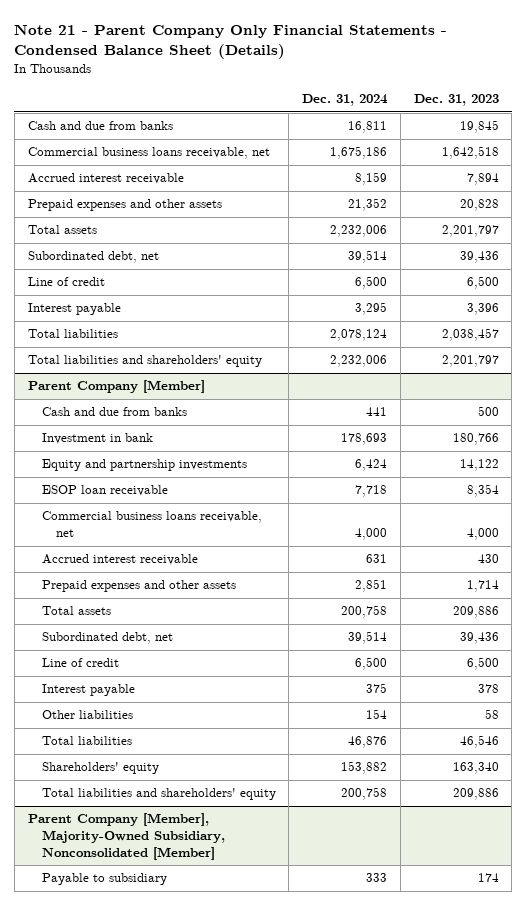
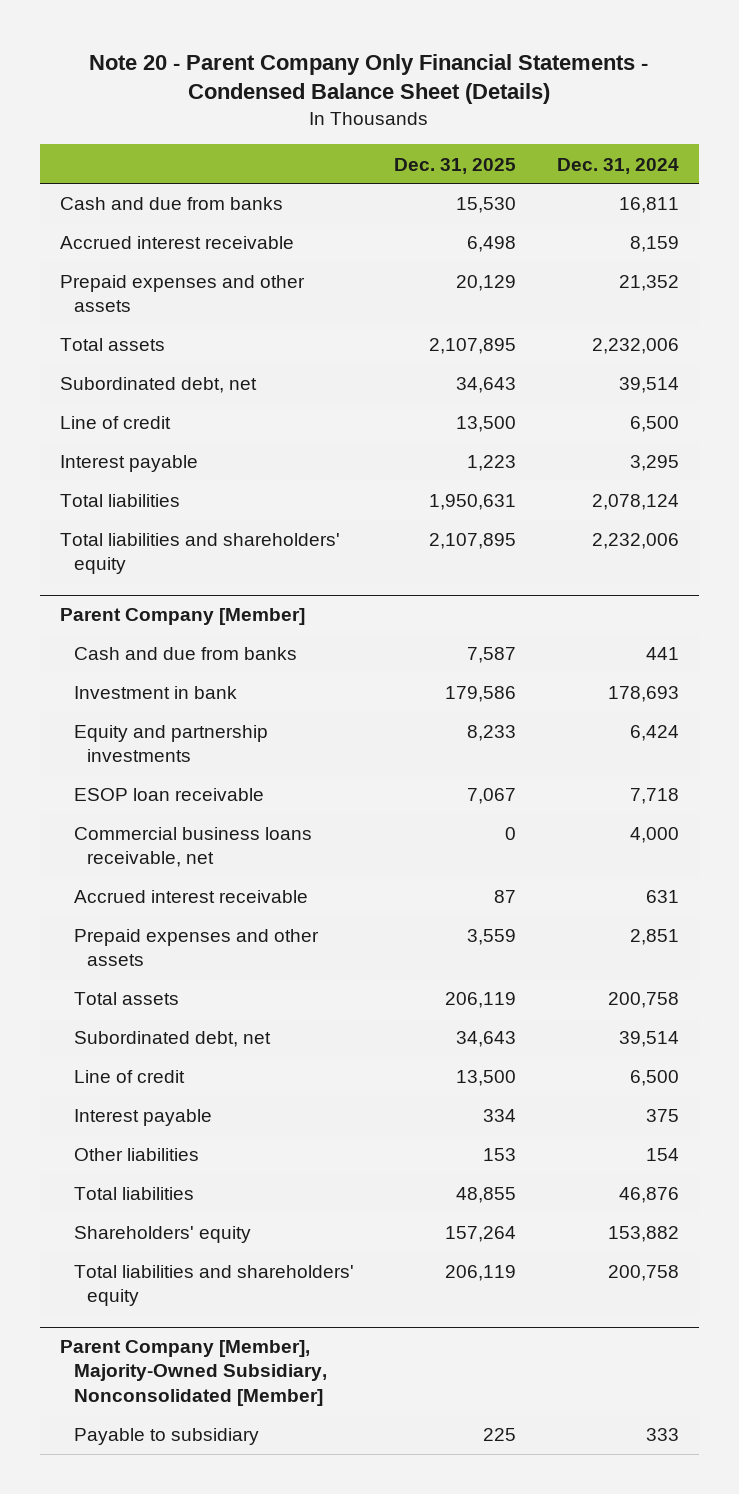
[14,23,448,60] Note 21 - Parent Company Only Financial Statements - Condensed Balance Sheet (Details) -> [89,53,649,105] Note 20 - Parent Company Only Financial Statements - Condensed Balance Sheet (Details)
[413,94,499,107] Dec. 31, 2023 -> none
none -> [394,157,517,174] Dec. 31, 2025
[27,147,270,160] Commercial business loans receivable, net -> none

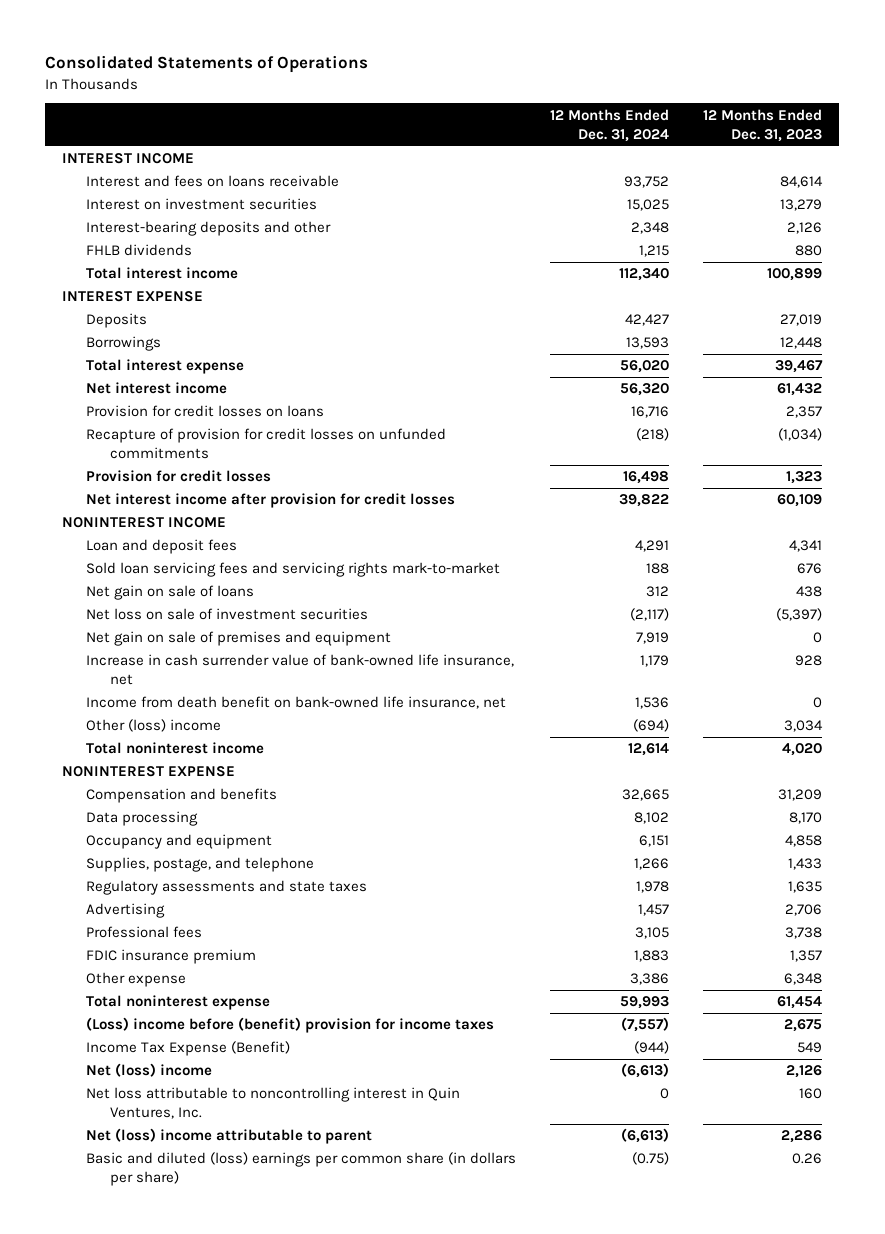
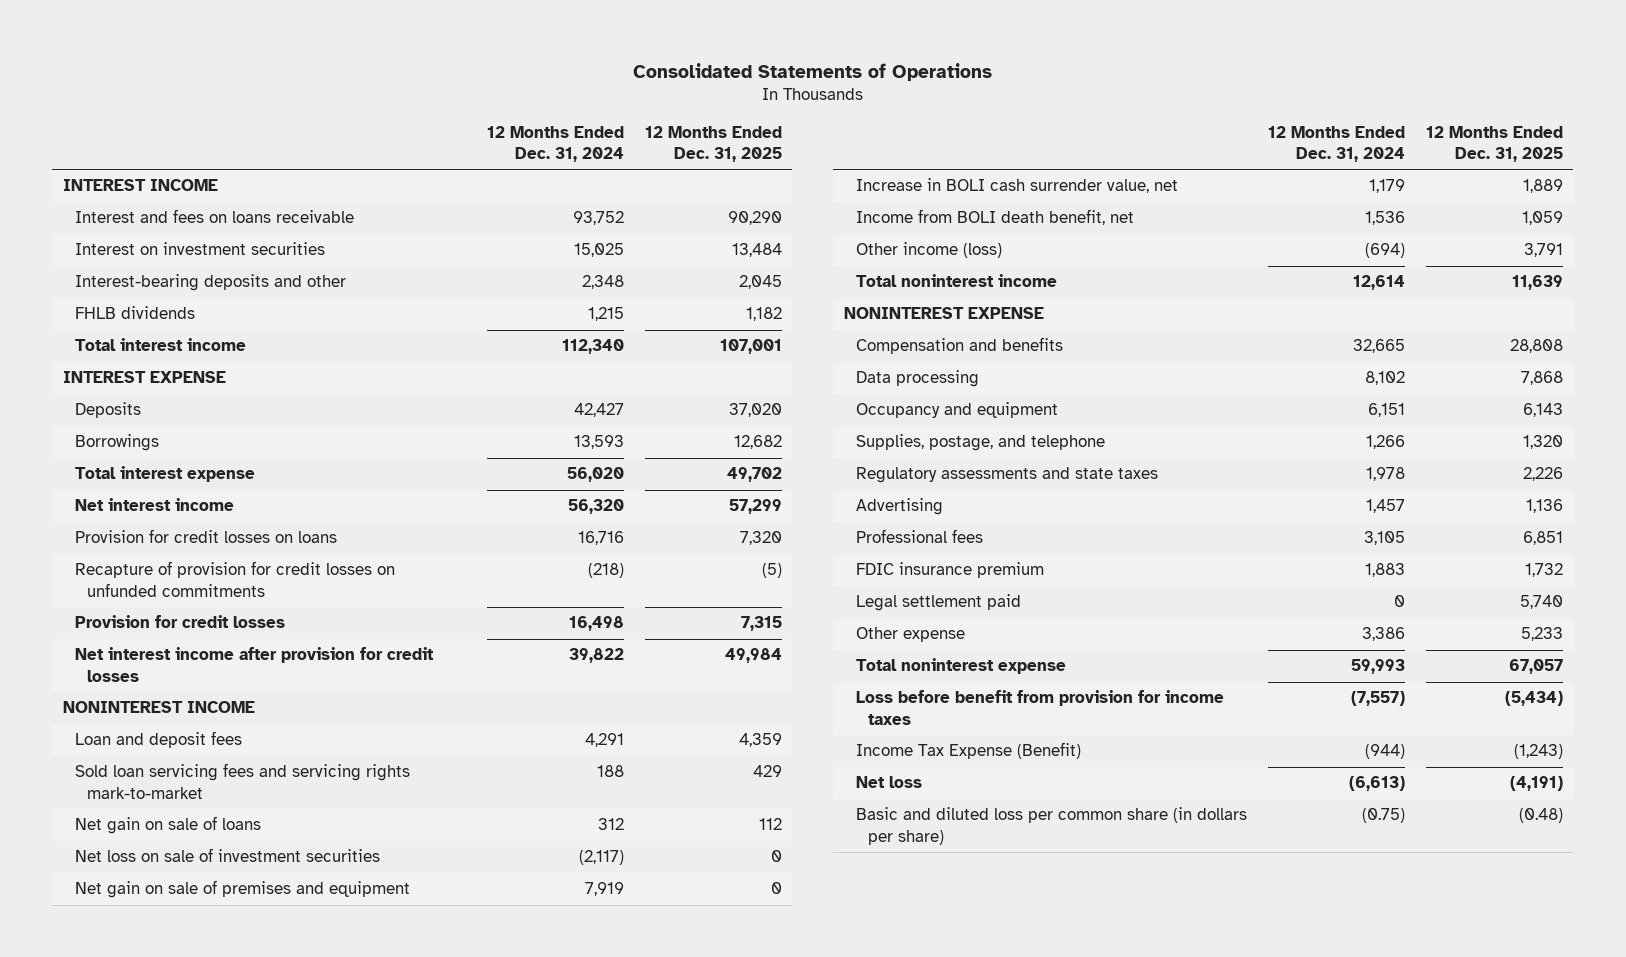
[703,108,823,142] 12 Months Ended Dec. 31, 2023 -> none
none -> [644,125,782,162] 12 Months Ended Dec. 31, 2025
[86,654,515,686] Increase in cash surrender value of bank-owned life insurance, net -> [855,178,1178,194] Increase in BOLI cash surrender value, net
[86,696,507,710] Income from death benefit on bank-owned life insurance, net -> [855,209,1134,226] Income from BOLI death benefit, net
[86,719,222,733] Other (loss) income -> [855,242,1002,259] Other income (loss)
none -> [855,594,1021,612] Legal settlement paid
[86,1017,495,1034] (Loss) income before (benefit) provision for income taxes -> [855,690,1224,725] Loss before benefit from provision for income taxes
[86,1063,213,1078] Net (loss) income -> none
[86,1087,461,1120] Net loss attributable to noncontrolling interest in Quin Ventures, Inc. -> none
[86,1128,373,1145] Net (loss) income attributable to parent -> [855,776,922,789] Net loss
[86,1152,517,1187] Basic and diluted (loss) earnings per common share (in dollars per share) -> [855,807,1247,845] Basic and diluted loss per common share (in dollars per share)

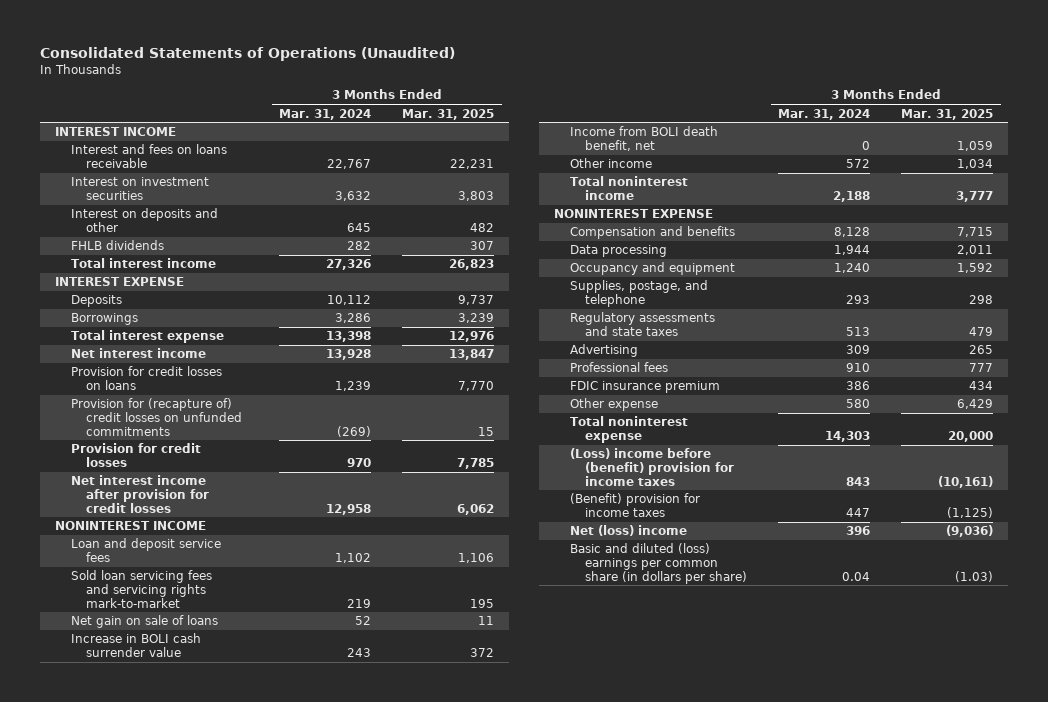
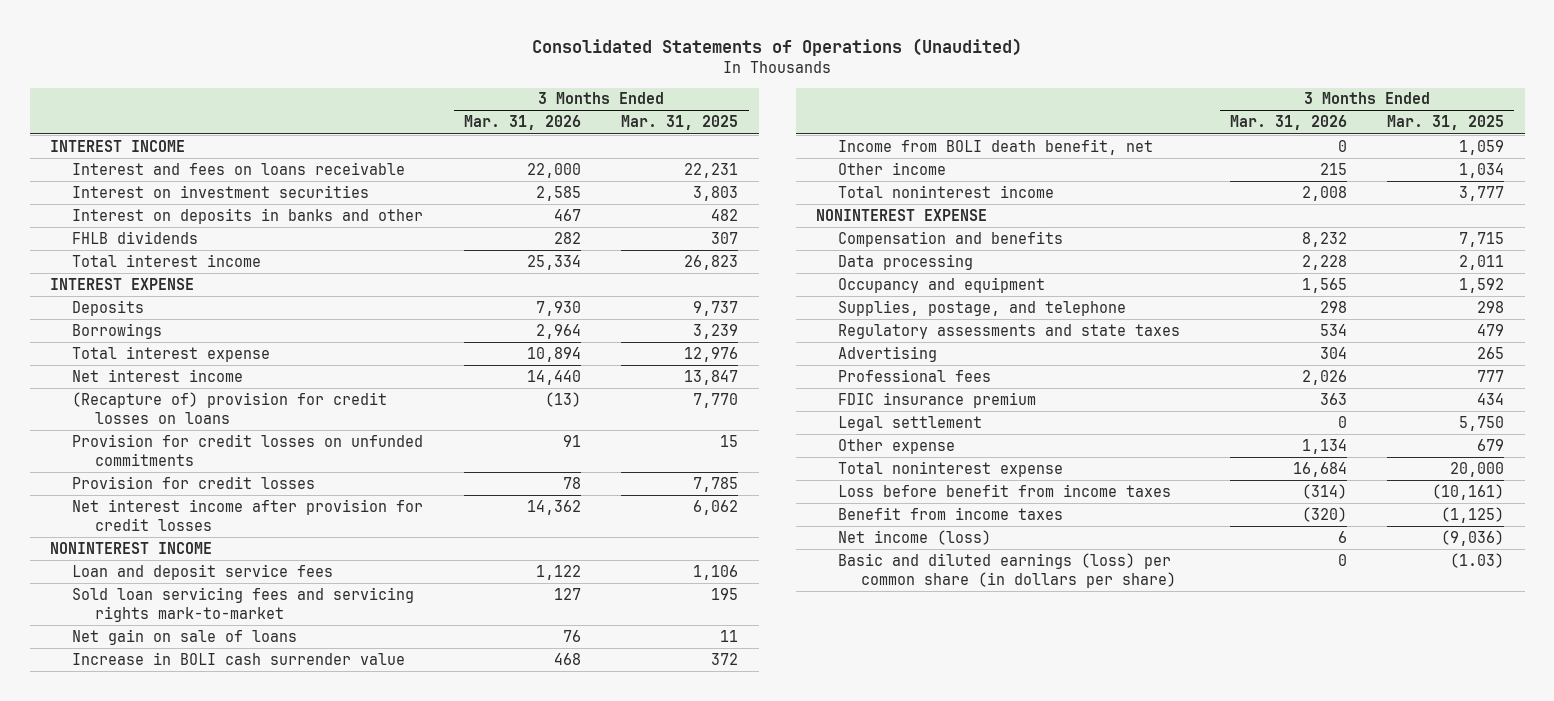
[279,108,372,120] Mar. 31, 2024 -> none
none -> [463,115,581,131] Mar. 31, 2026
[70,208,218,233] Interest on deposits and other -> [72,207,424,224] Interest on deposits in banks and other
[70,366,222,391] Provision for credit losses on loans -> [72,391,388,424] (Recapture of) provision for credit losses on loans
[70,398,243,436] Provision for (recapture of) credit losses on unfunded commitments -> [72,433,424,466] Provision for credit losses on unfunded commitments
none -> [838,415,983,431] Legal settlement
[956,399,993,410] 6,429 -> [1477,438,1505,451] 679
[569,448,735,486] (Loss) income before (benefit) provision for income taxes -> [838,483,1172,497] Loss before benefit from income taxes
[569,493,700,518] (Benefit) provision for income taxes -> [838,506,1064,520] Benefit from income taxes
[569,525,687,537] Net (loss) income -> [838,529,992,545] Net income (loss)
[569,543,748,584] Basic and diluted (loss) earnings per common share (in dollars per share) -> [838,552,1176,588] Basic and diluted earnings (loss) per common share (in dollars per share)

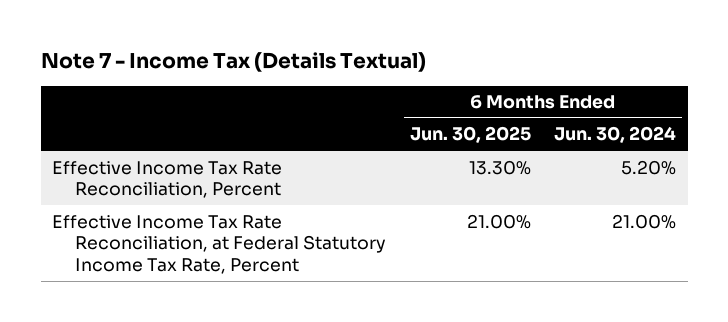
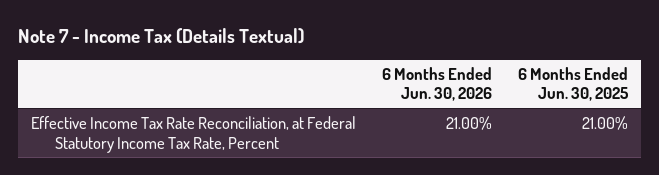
[554,126,677,144] Jun. 30, 2024 -> none
none -> [381,67,492,102] 6 Months Ended Jun. 30, 2026
[52,160,283,199] Effective Income Tax Rate Reconciliation, Percent -> none

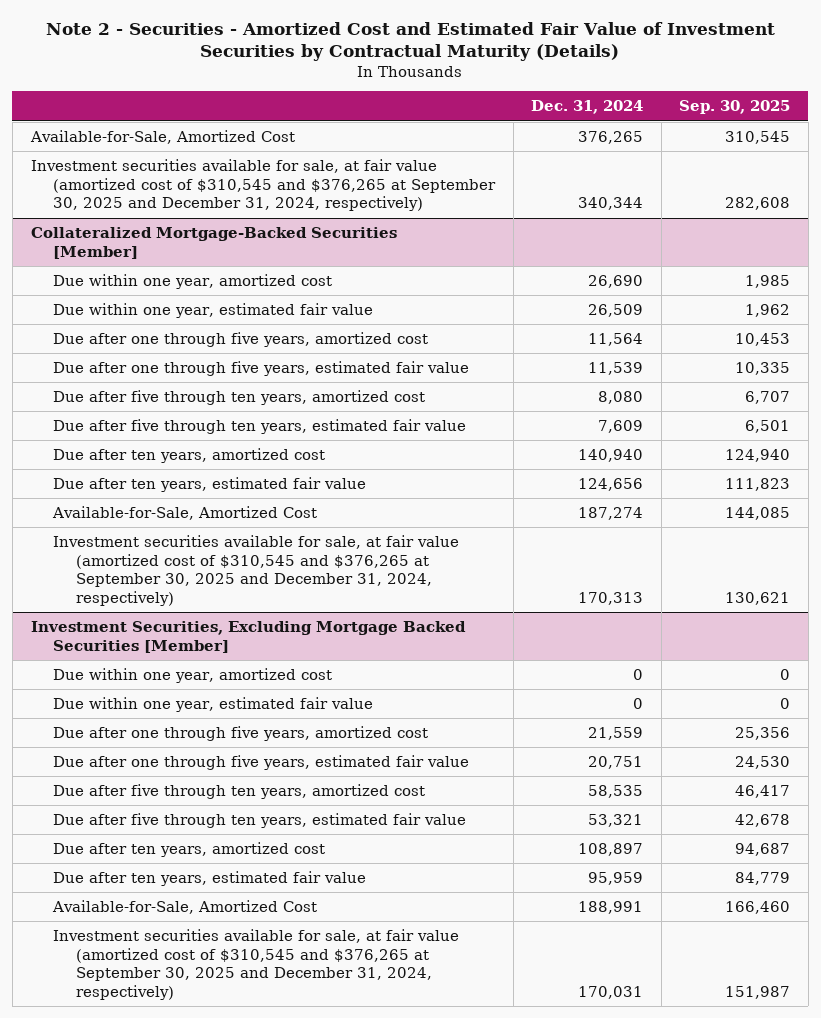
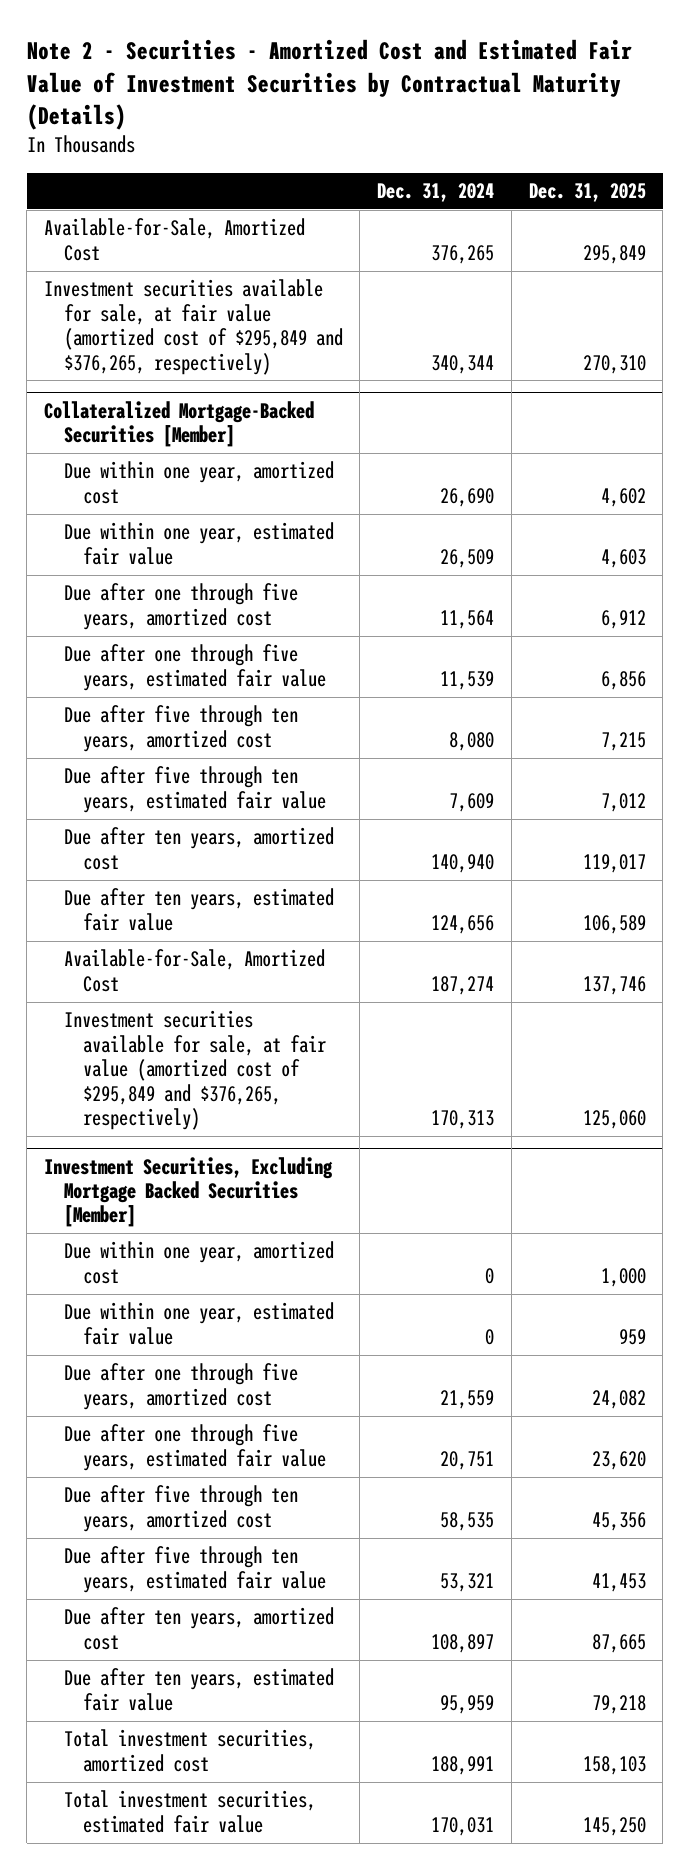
[679,100,791,115] Sep. 30, 2025 -> none
none -> [528,183,646,203] Dec. 31, 2025
[30,159,497,212] Investment securities available for sale, at fair value (amortized cost of $310,545 and $376,265 at September 30, 2025 and December 31, 2024, respectively) -> [44,279,343,375] Investment securities available for sale, at fair value (amortized cost of $295,849 and $376,265, respectively)
[53,535,460,606] Investment securities available for sale, at fair value (amortized cost of $310,545 and $376,265 at September 30, 2025 and December 31, 2024, respectively) -> [63,1010,326,1130] Investment securities available for sale, at fair value (amortized cost of $295,849 and $376,265, respectively)
[52,900,318,915] Available-for-Sale, Amortized Cost -> [63,1729,316,1772] Total investment securities, amortized cost
[53,929,460,1000] Investment securities available for sale, at fair value (amortized cost of $310,545 and $376,265 at September 30, 2025 and December 31, 2024, respectively) -> [63,1790,316,1833] Total investment securities, estimated fair value

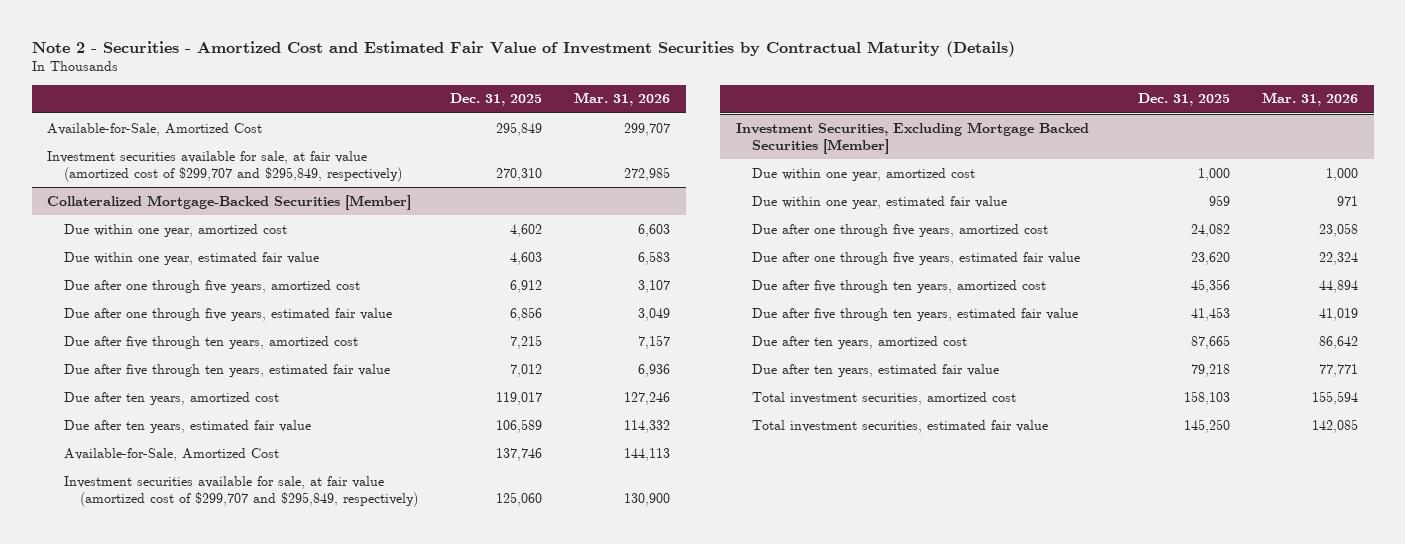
[377,183,495,203] Dec. 31, 2024 -> none
none -> [573,92,670,107] Mar. 31, 2026
[44,279,343,375] Investment securities available for sale, at fair value (amortized cost of $295,849 and $376,265, respectively) -> [47,150,402,182] Investment securities available for sale, at fair value (amortized cost of $299,707 and $295,849, respectively)
[63,1010,326,1130] Investment securities available for sale, at fair value (amortized cost of $295,849 and $376,265, respectively) -> [63,475,418,507] Investment securities available for sale, at fair value (amortized cost of $299,707 and $295,849, respectively)

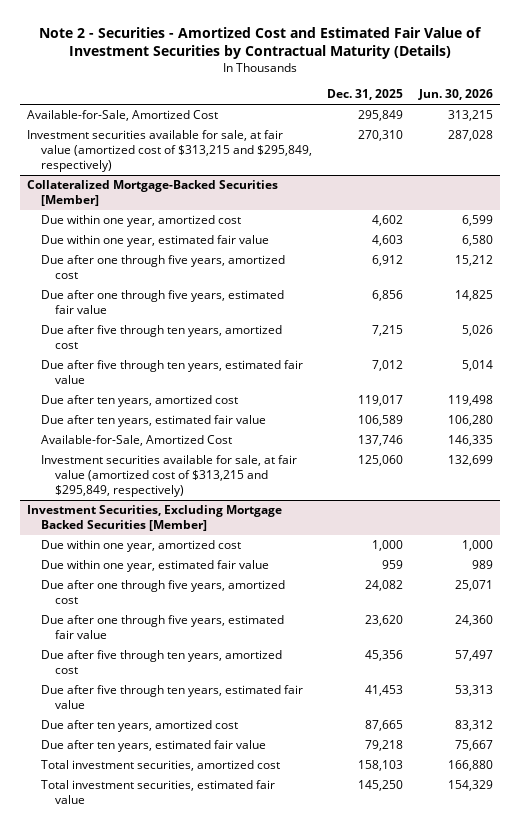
[573,92,670,107] Mar. 31, 2026 -> none
none -> [417,89,493,101] Jun. 30, 2026
[47,150,402,182] Investment securities available for sale, at fair value (amortized cost of $299,707 and $295,849, respectively) -> [27,130,313,172] Investment securities available for sale, at fair value (amortized cost of $313,215 and $295,849, respectively)
[63,475,418,507] Investment securities available for sale, at fair value (amortized cost of $299,707 and $295,849, respectively) -> [41,455,298,497] Investment securities available for sale, at fair value (amortized cost of $313,215 and $295,849, respectively)

